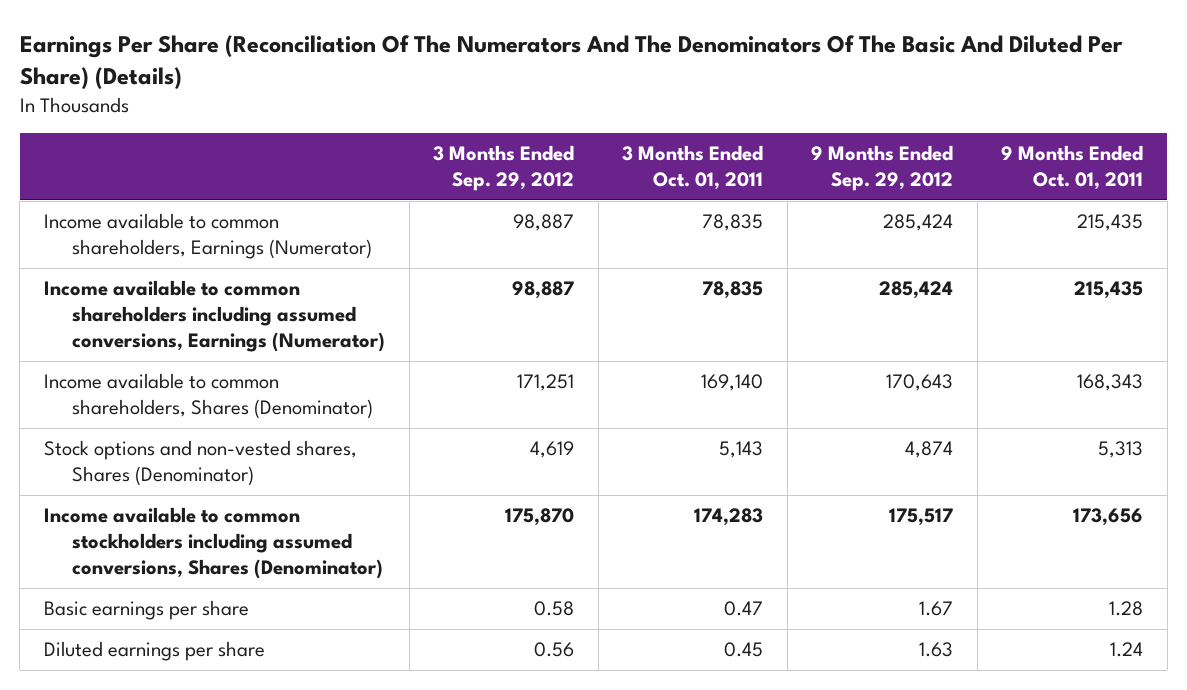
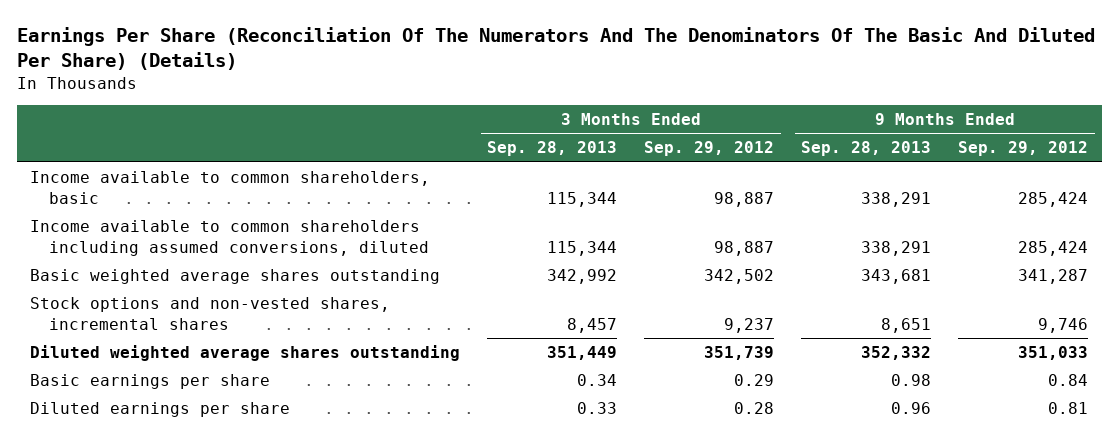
[622,145,764,190] 3 Months Ended Oct. 01, 2011 -> none
[1001,145,1144,190] 9 Months Ended Oct. 01, 2011 -> none
none -> [487,141,618,157] Sep. 28, 2013
none -> [801,141,932,157] Sep. 28, 2013
[43,373,374,420] Income available to common shareholders, Shares (Denominator) -> none
[43,507,384,580] Income available to common stockholders including assumed conversions, Shares (Denominator) -> none
[43,213,373,260] Income available to common shareholders, Earnings (Numerator) -> [30,171,431,204] Income available to common shareholders, basic
[43,280,386,353] Income available to common shareholders including assumed conversions, Earnings (Numerator) -> [30,220,429,256] Income available to common shareholders including assumed conversions, diluted
none -> [30,269,441,285] Basic weighted average shares outstanding
[43,440,357,487] Stock options and non-vested shares, Shares (Denominator) -> [30,297,391,330] Stock options and non-vested shares, incremental shares
[530,441,575,459] 4,619 -> [724,317,775,333] 9,237
[905,441,954,459] 4,874 -> [1038,317,1089,333] 9,746
none -> [30,345,461,362] Diluted weighted average shares outstanding
[534,601,575,617] 0.58 -> [734,374,775,387] 0.29
[919,601,954,617] 1.67 -> [1048,374,1089,387] 0.84
[534,642,575,658] 0.56 -> [734,402,775,415] 0.28
[919,642,954,658] 1.63 -> [1048,402,1089,415] 0.81

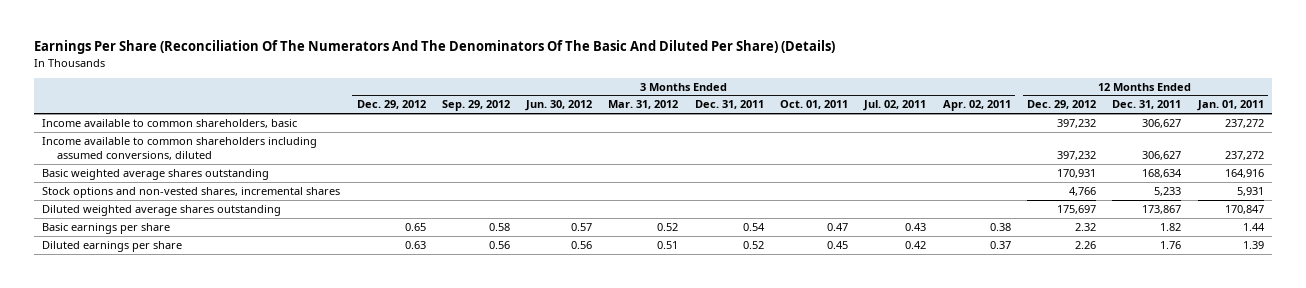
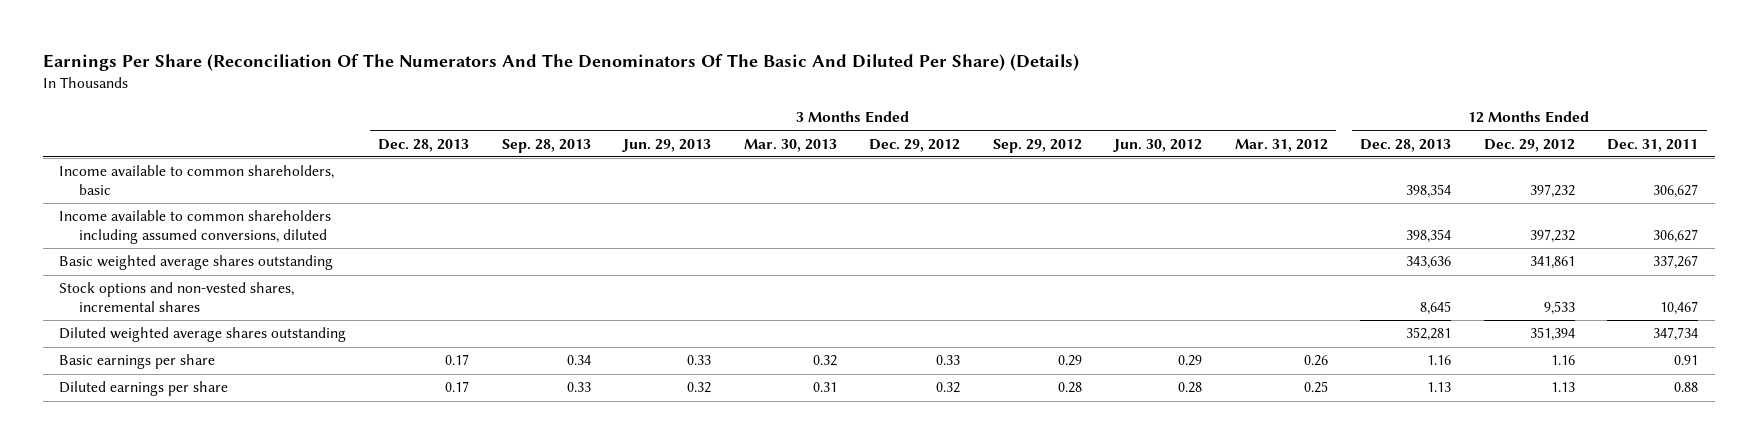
[694,100,764,110] Dec. 31, 2011 -> none
[780,100,849,110] Oct. 01, 2011 -> none
[863,100,927,112] Jul. 02, 2011 -> none
[942,100,1011,112] Apr. 02, 2011 -> none
[1196,100,1264,112] Jan. 01, 2011 -> none
none -> [378,138,470,152] Dec. 28, 2013
none -> [501,138,591,153] Sep. 28, 2013
none -> [622,138,712,152] Jun. 29, 2013
none -> [743,138,837,152] Mar. 30, 2013
none -> [1360,138,1452,152] Dec. 28, 2013
[1056,168,1096,178] 170,931 -> [1529,256,1575,270] 341,861
[1142,168,1183,178] 168,634 -> [1653,255,1699,270] 337,267
[1068,186,1096,196] 4,766 -> [1543,300,1575,315] 9,533
[1154,186,1182,196] 5,233 -> [1660,300,1699,315] 10,467
[1056,204,1096,214] 175,697 -> [1529,327,1575,342] 351,394
[1142,204,1182,214] 173,867 -> [1653,327,1699,342] 347,734
[404,222,426,231] 0.65 -> [936,355,961,366] 0.33
[488,222,510,231] 0.58 -> [1057,355,1082,367] 0.29
[571,222,593,231] 0.57 -> [1178,355,1203,367] 0.29
[657,222,679,231] 0.52 -> [1303,355,1328,367] 0.26
[1074,222,1096,231] 2.32 -> [1550,355,1575,366] 1.16
[1160,222,1182,231] 1.82 -> [1674,355,1699,366] 0.91
[404,240,426,249] 0.63 -> [936,382,961,394] 0.32
[488,240,510,249] 0.56 -> [1057,382,1082,394] 0.28
[571,240,593,249] 0.56 -> [1178,382,1203,394] 0.28
[657,240,679,249] 0.51 -> [1303,381,1328,394] 0.25
[1074,240,1096,249] 2.26 -> [1550,382,1575,393] 1.13
[1160,240,1182,249] 1.76 -> [1674,382,1699,393] 0.88

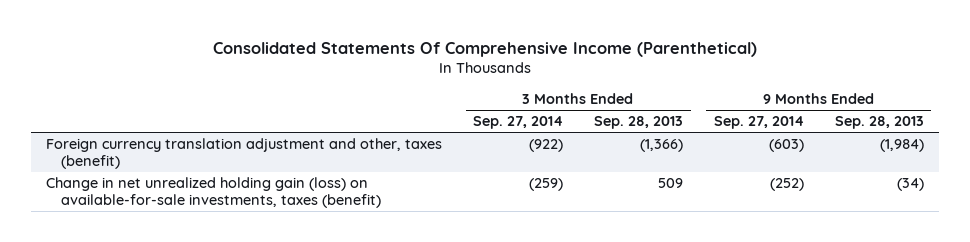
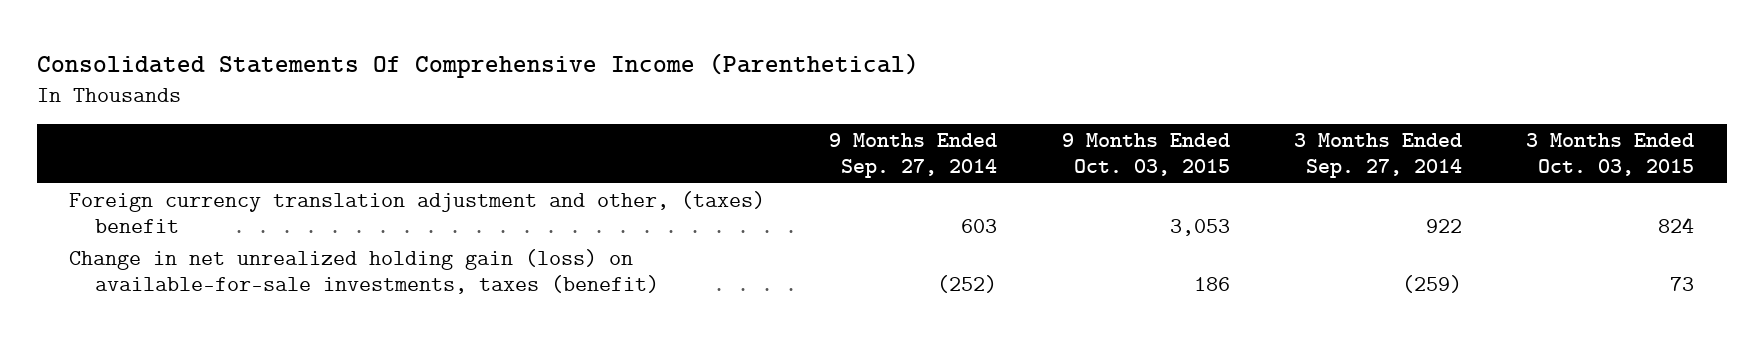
[594,116,684,130] Sep. 28, 2013 -> none
[834,116,924,130] Sep. 28, 2013 -> none
none -> [1061,133,1230,177] 9 Months Ended Oct. 03, 2015
none -> [1526,133,1695,177] 3 Months Ended Oct. 03, 2015
[46,138,443,170] Foreign currency translation adjustment and other, taxes (benefit) -> [69,190,766,234] Foreign currency translation adjustment and other, (taxes) benefit
[529,139,564,153] (922) -> [1426,219,1463,234] 922
[768,139,804,153] (603) -> [961,219,998,234] 603

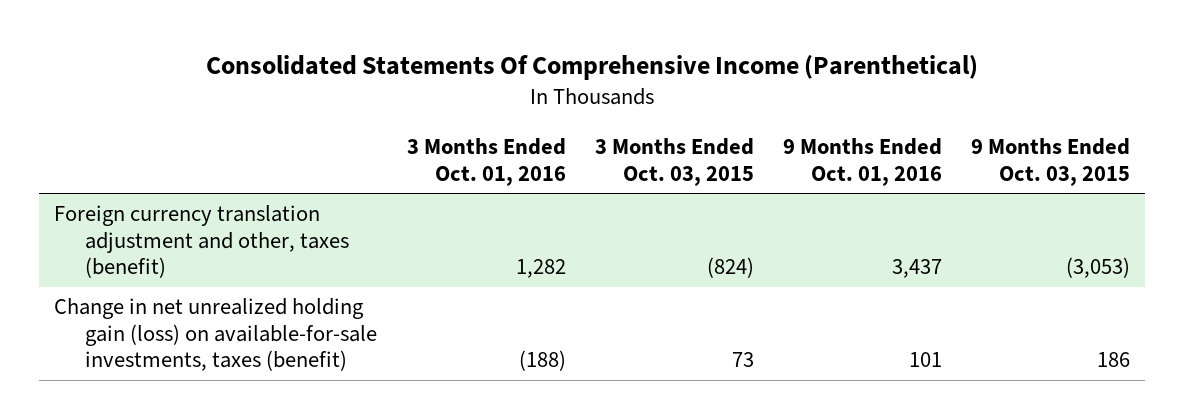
[829,133,998,179] 9 Months Ended Sep. 27, 2014 -> none
[1294,133,1463,179] 3 Months Ended Sep. 27, 2014 -> none
none -> [406,138,566,186] 3 Months Ended Oct. 01, 2016
none -> [783,138,943,186] 9 Months Ended Oct. 01, 2016
[69,190,766,234] Foreign currency translation adjustment and other, (taxes) benefit -> [53,205,350,279] Foreign currency translation adjustment and other, taxes (benefit)
[1169,219,1230,237] 3,053 -> [1066,257,1131,279] (3,053)
[1658,217,1695,234] 824 -> [706,257,754,279] (824)

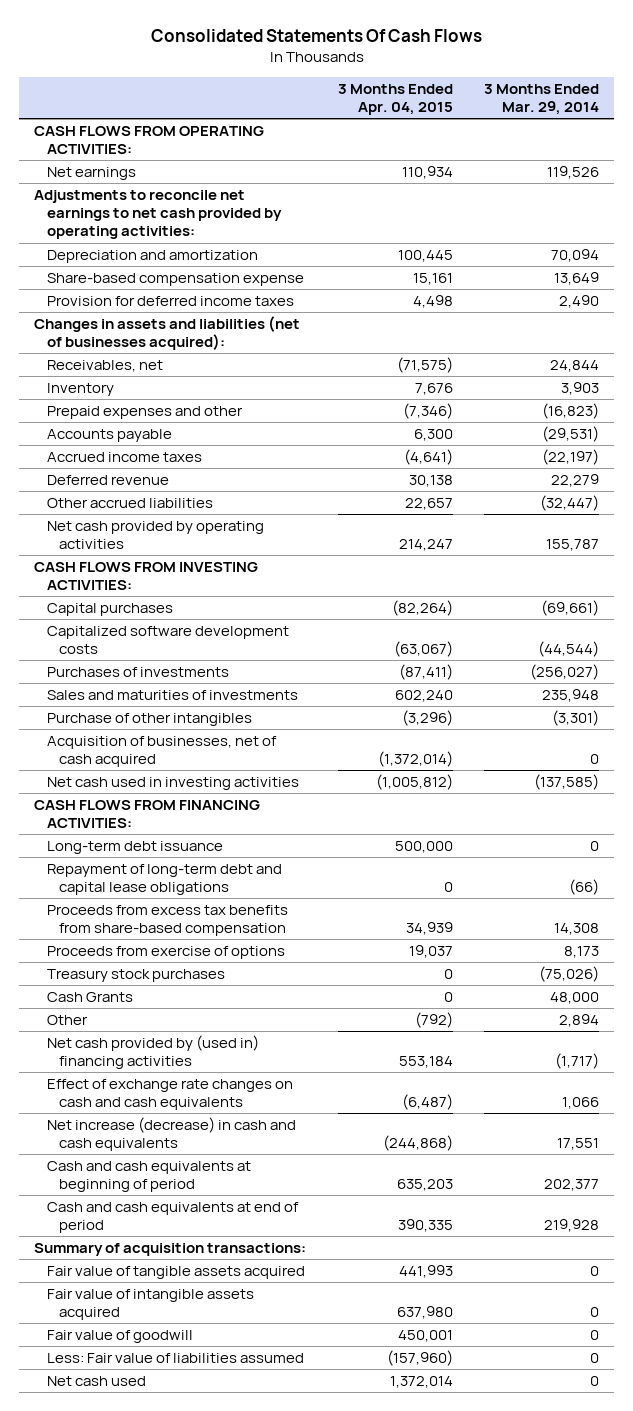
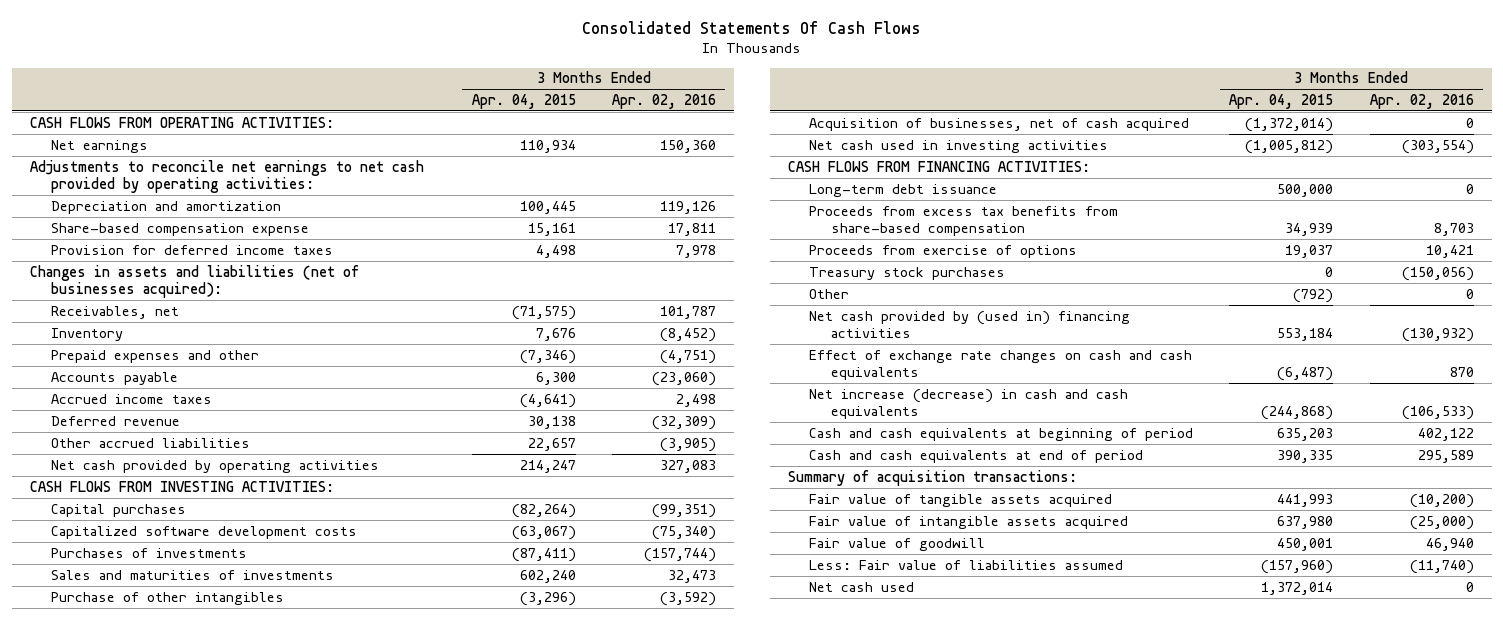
[483,83,599,115] 3 Months Ended Mar. 29, 2014 -> none
none -> [611,93,716,109] Apr. 02, 2016
[46,864,282,896] Repayment of long-term debt and capital lease obligations -> none
[46,992,133,1003] Cash Grants -> none

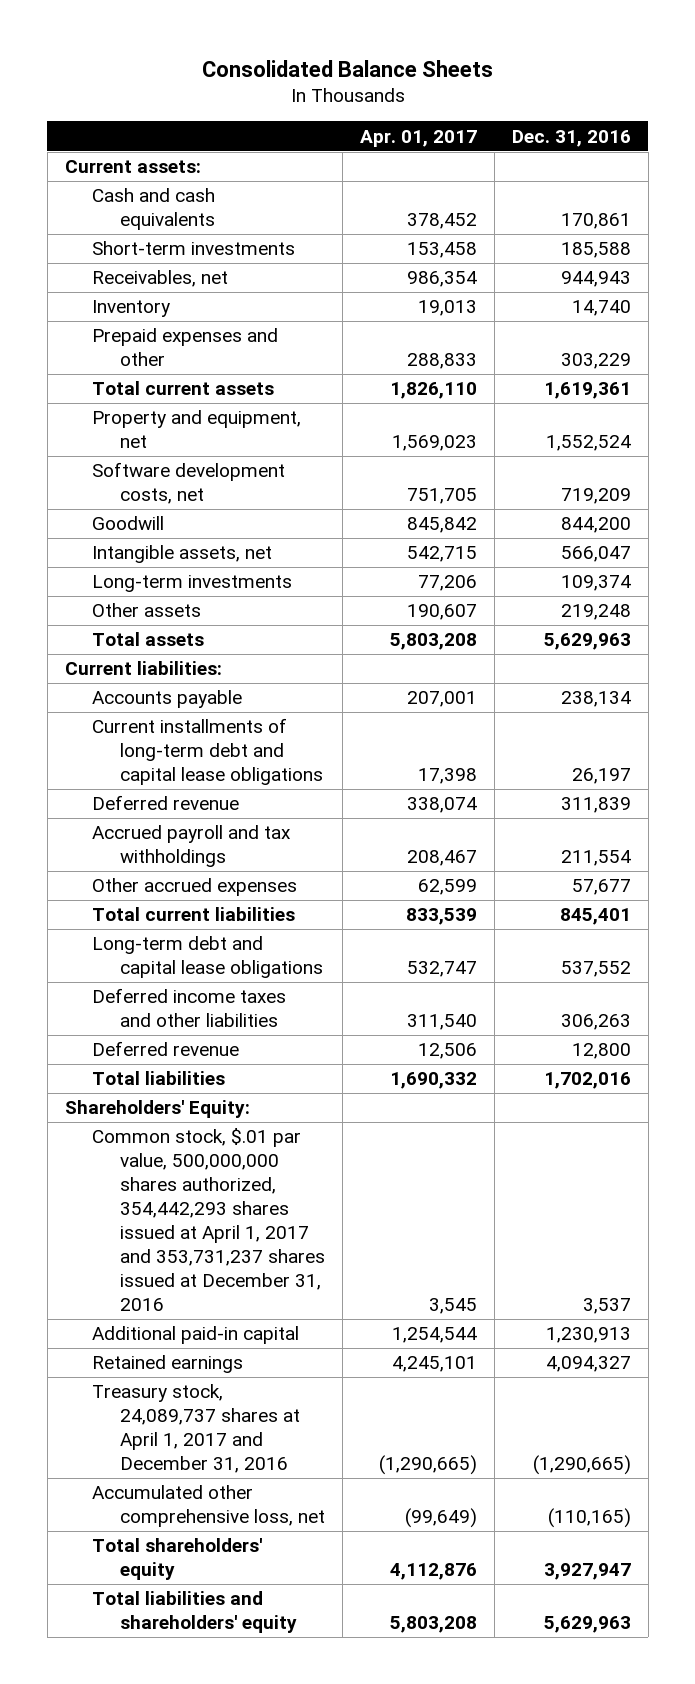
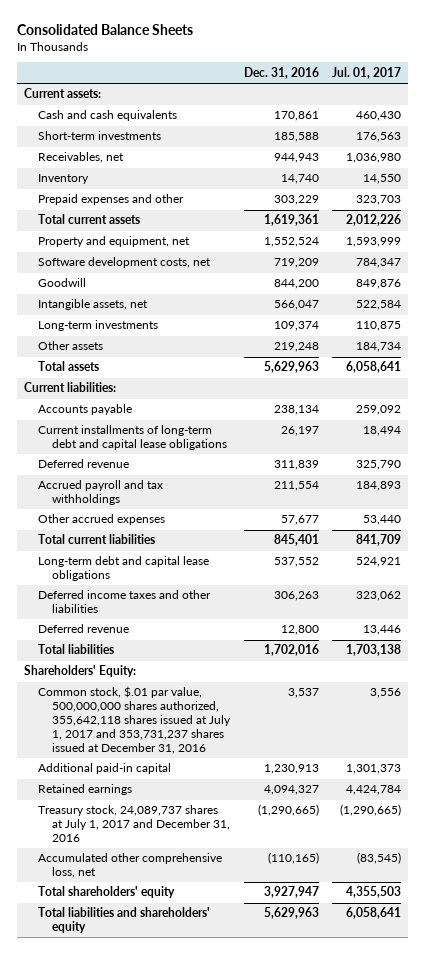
[359,129,477,147] Apr. 01, 2017 -> none
none -> [331,66,401,79] Jul. 01, 2017
[92,1128,325,1312] Common stock, $.01 par value, 500,000,000 shares authorized, 354,442,293 shares issued at April 1, 2017 and 353,731,237 shares issued at December 31, 2016 -> [38,686,232,755] Common stock, $.01 par value, 500,000,000 shares authorized, 355,642,118 shares issued at July 1, 2017 and 353,731,237 shares issued at December 31, 2016
[92,1384,300,1474] Treasury stock, 24,089,737 shares at April 1, 2017 and December 31, 2016 -> [38,805,231,843] Treasury stock, 24,089,737 shares at July 1, 2017 and December 31, 2016

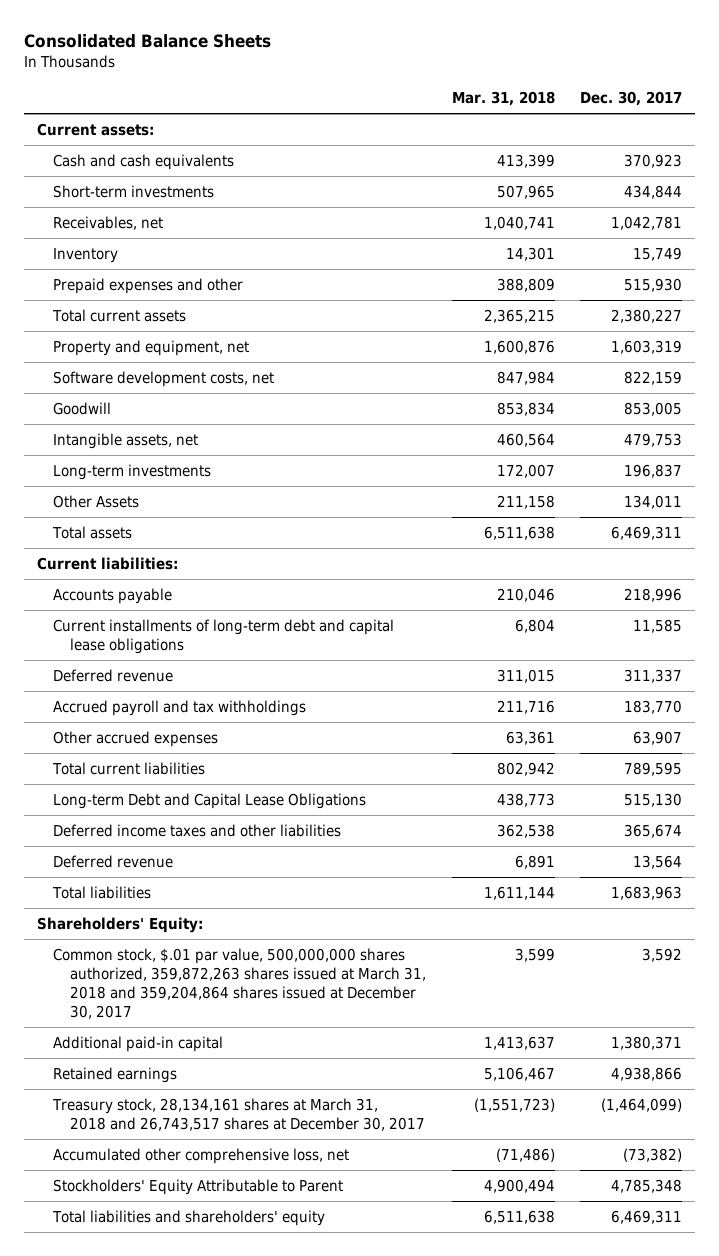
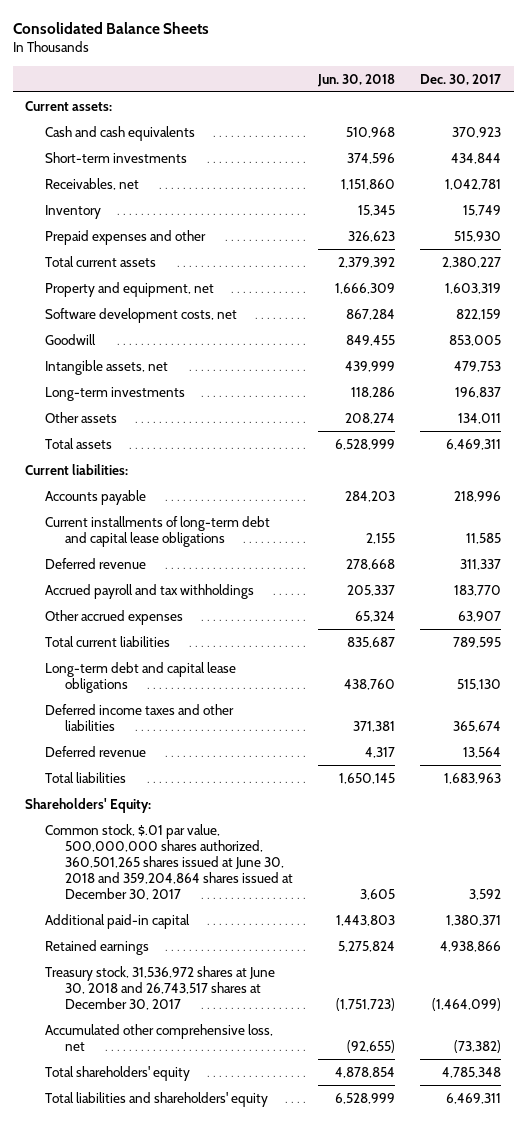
[451,91,555,107] Mar. 31, 2018 -> none
none -> [317,73,396,87] Jun. 30, 2018
[53,494,140,508] Other Assets -> [45,411,118,423] Other assets
[53,792,367,809] Long-term Debt and Capital Lease Obligations -> [45,661,237,693] Long-term debt and capital lease obligations
[53,947,426,1020] Common stock, $.01 par value, 500,000,000 shares authorized, 359,872,263 shares issued at March 31, 2018 and 359,204,864 shares issued at December 30, 2017 -> [45,823,294,901] Common stock, $.01 par value, 500,000,000 shares authorized, 360,501,265 shares issued at June 30, 2018 and 359,204,864 shares issued at December 30, 2017
[52,1097,425,1132] Treasury stock, 28,134,161 shares at March 31, 2018 and 26,743,517 shares at December 30, 2017 -> [45,965,276,1010] Treasury stock, 31,536,972 shares at June 30, 2018 and 26,743,517 shares at December 30, 2017
[53,1178,344,1195] Stockholders' Equity Attributable to Parent -> [45,1065,191,1081] Total shareholders' equity

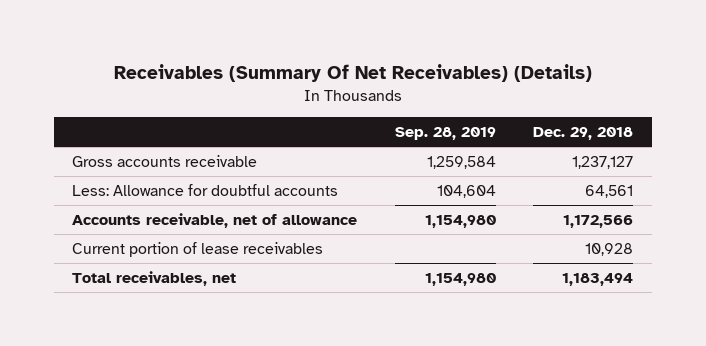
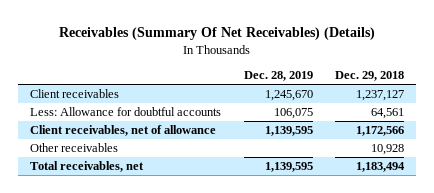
[394,127,496,141] Sep. 28, 2019 -> none
none -> [243,71,313,82] Dec. 28, 2019
[72,155,258,168] Gross accounts receivable -> [29,89,119,99] Client receivables
[72,213,358,229] Accounts receivable, net of allowance -> [29,125,216,137] Client receivables, net of allowance
[72,242,324,258] Current portion of lease receivables -> [29,143,118,153] Other receivables

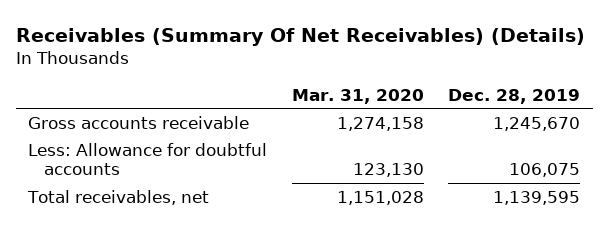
[335,71,405,82] Dec. 29, 2018 -> none
none -> [291,88,424,104] Mar. 31, 2020
[29,89,119,99] Client receivables -> [28,115,250,129] Gross accounts receivable
[29,125,216,137] Client receivables, net of allowance -> none
[29,143,118,153] Other receivables -> none

